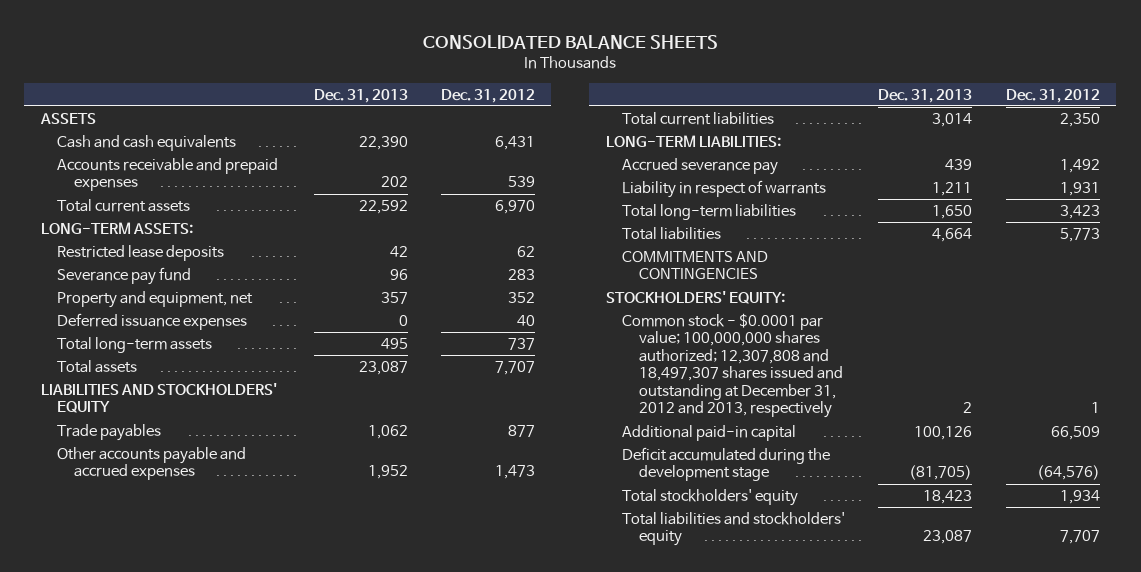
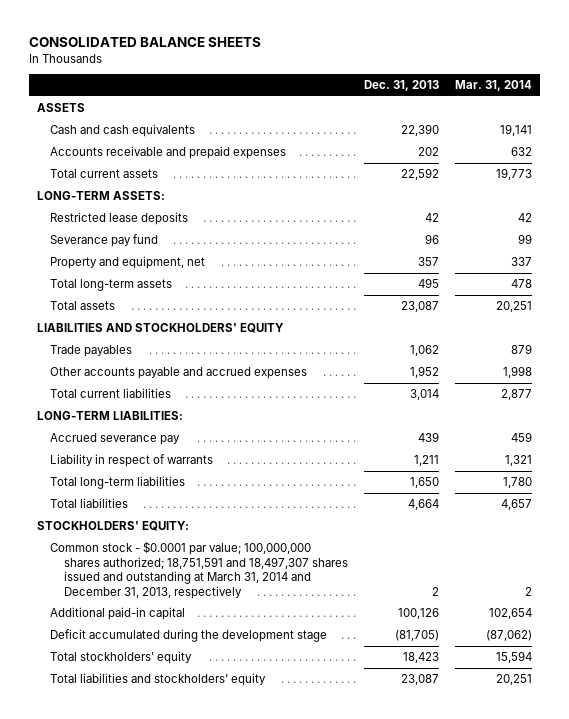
[440,88,535,103] Dec. 31, 2012 -> none
none -> [454,80,532,92] Mar. 31, 2014
[57,312,248,330] Deferred issuance expenses -> none
[622,250,769,281] COMMITMENTS AND CONTINGENCIES -> none
[622,312,843,419] Common stock - $0.0001 par value; 100,000,000 shares authorized; 12,307,808 and 18,497,307 shares issued and outstanding at December 31, 2012 and 2013, respectively -> [50,541,349,599] Common stock - $0.0001 par value; 100,000,000 shares authorized; 18,751,591 and 18,497,307 shares issued and outstanding at March 31, 2014 and December 31, 2013, respectively

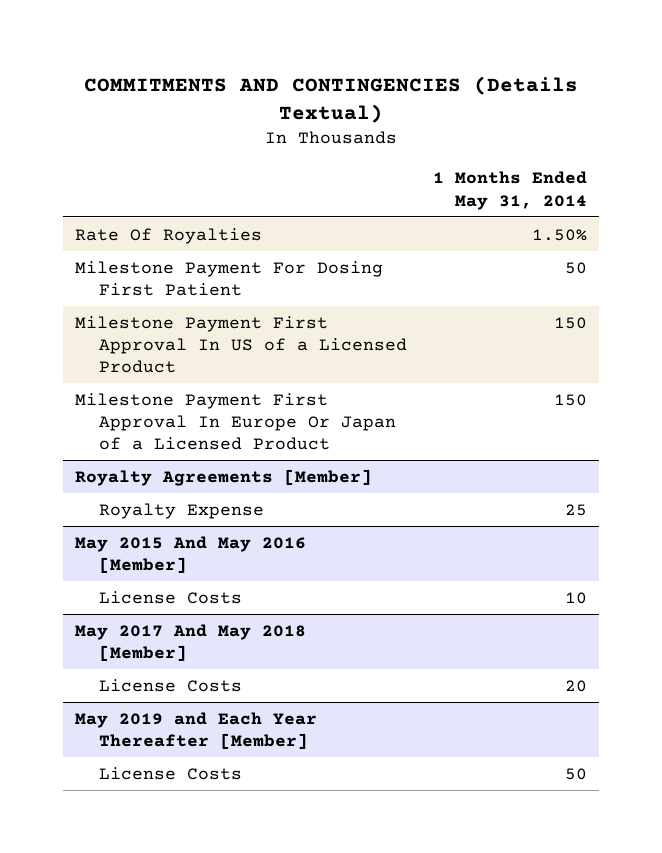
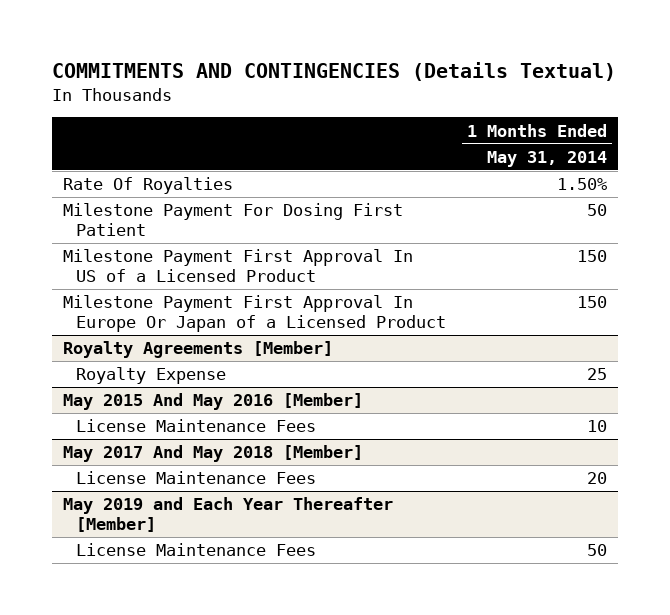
[99,590,243,604] License Costs -> none
none -> [76,419,317,433] License Maintenance Fees
[99,678,243,692] License Costs -> none
none -> [76,471,317,485] License Maintenance Fees
[99,766,243,780] License Costs -> none
none -> [76,543,317,557] License Maintenance Fees

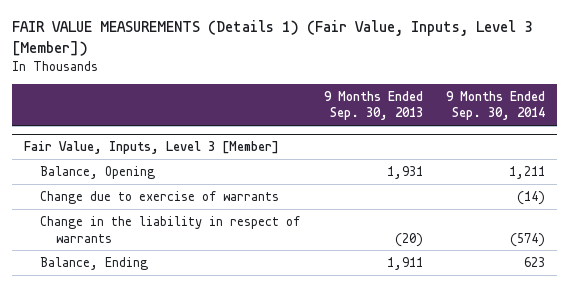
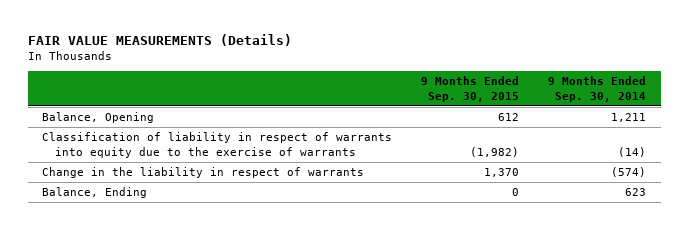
[11,20,532,56] FAIR VALUE MEASUREMENTS (Details 1) (Fair Value, Inputs, Level 3 [Member]) -> [27,33,292,46] FAIR VALUE MEASUREMENTS (Details)
[323,90,423,121] 9 Months Ended Sep. 30, 2013 -> none
none -> [421,76,520,102] 9 Months Ended Sep. 30, 2015
[23,141,279,155] Fair Value, Inputs, Level 3 [Member] -> none
[39,190,279,204] Change due to exercise of warrants -> [42,132,393,158] Classification of liability in respect of warrants into equity due to the exercise of warrants

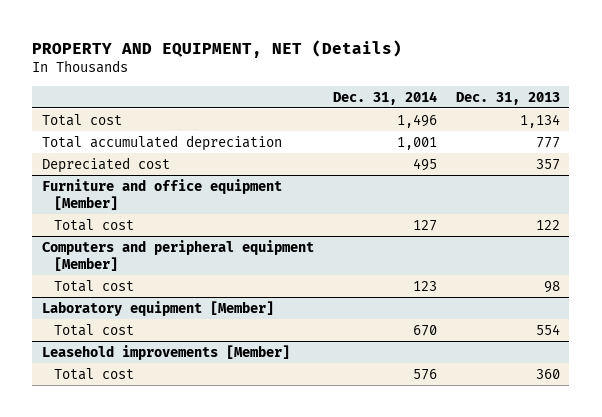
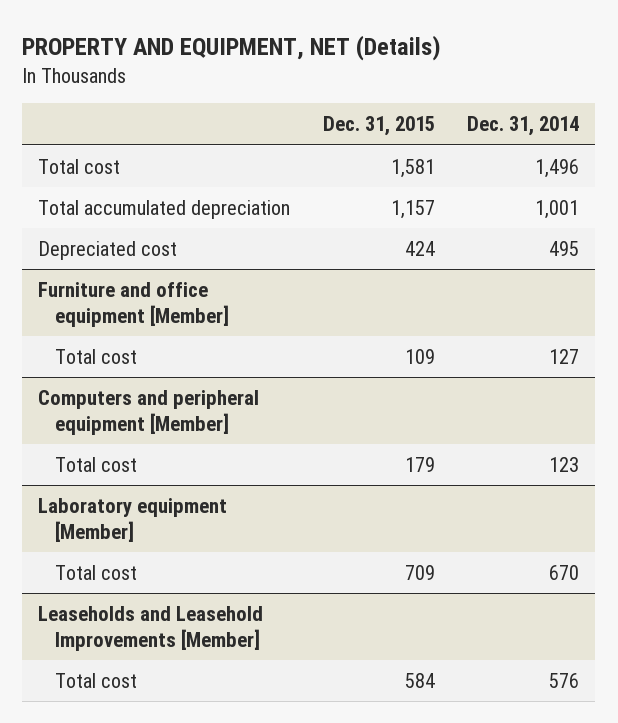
[455,91,560,105] Dec. 31, 2013 -> none
none -> [322,116,435,137] Dec. 31, 2015
[41,344,290,360] Leasehold improvements [Member] -> [38,606,264,651] Leaseholds and Leasehold Improvements [Member]

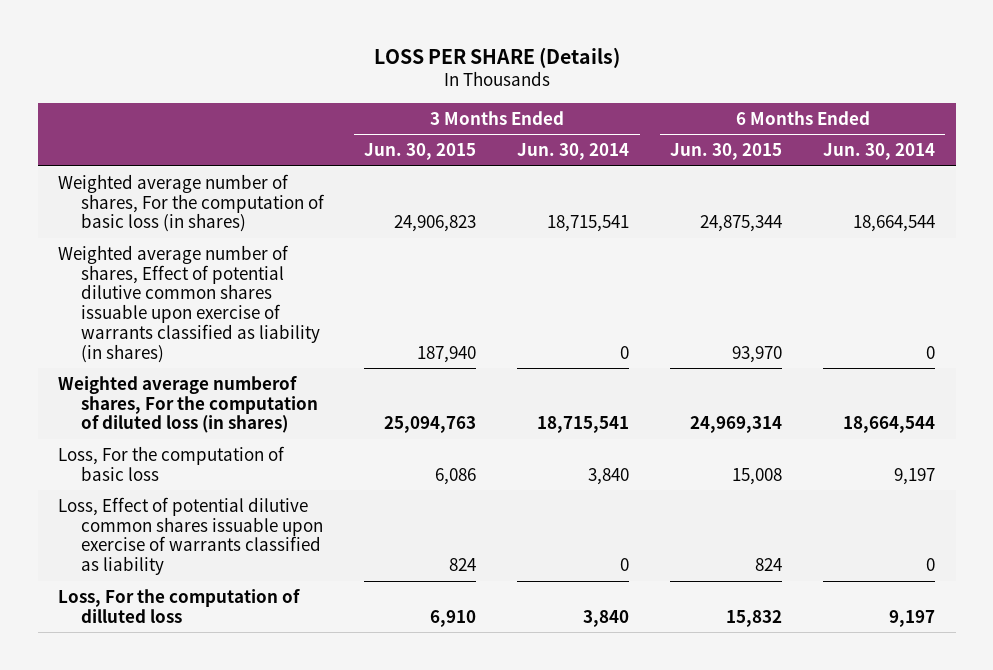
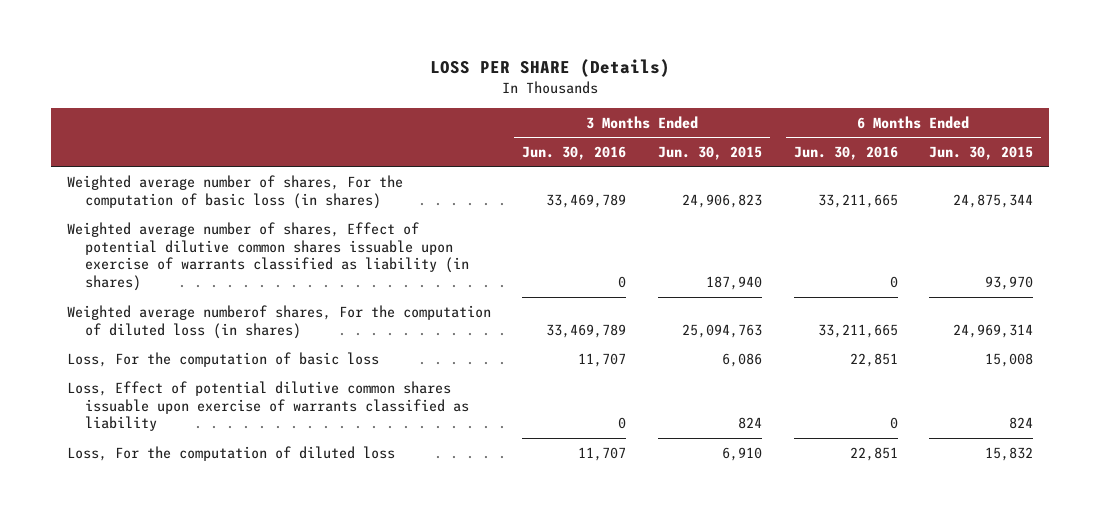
[517,143,630,161] Jun. 30, 2014 -> none
[823,143,936,161] Jun. 30, 2014 -> none
none -> [522,145,627,160] Jun. 30, 2016
none -> [793,145,898,160] Jun. 30, 2016
[58,588,301,623] Loss, For the computation of dilluted loss -> [66,445,395,461] Loss, For the computation of diluted loss

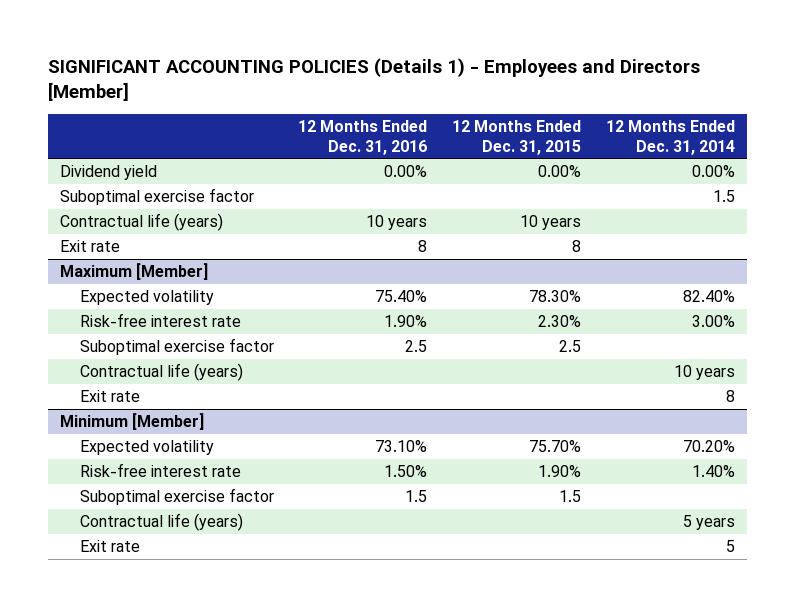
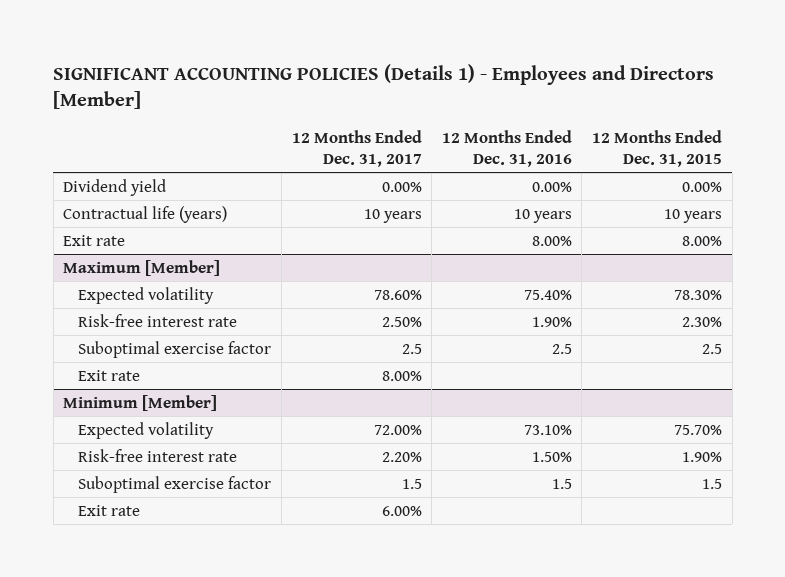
[605,120,735,155] 12 Months Ended Dec. 31, 2014 -> none
none -> [291,129,422,167] 12 Months Ended Dec. 31, 2017
[60,188,255,206] Suboptimal exercise factor -> none
[418,240,428,253] 8 -> [531,236,572,247] 8.00%
[572,240,582,253] 8 -> [682,236,723,247] 8.00%
[79,363,243,382] Contractual life (years) -> none
[79,513,243,532] Contractual life (years) -> none

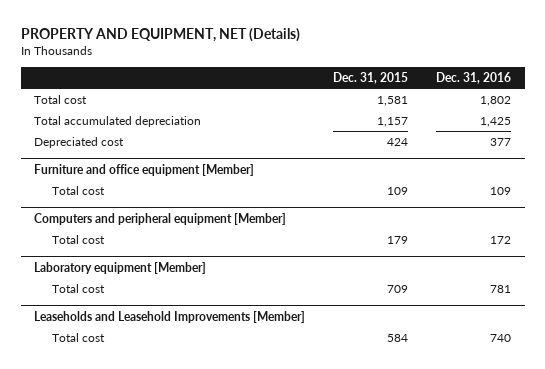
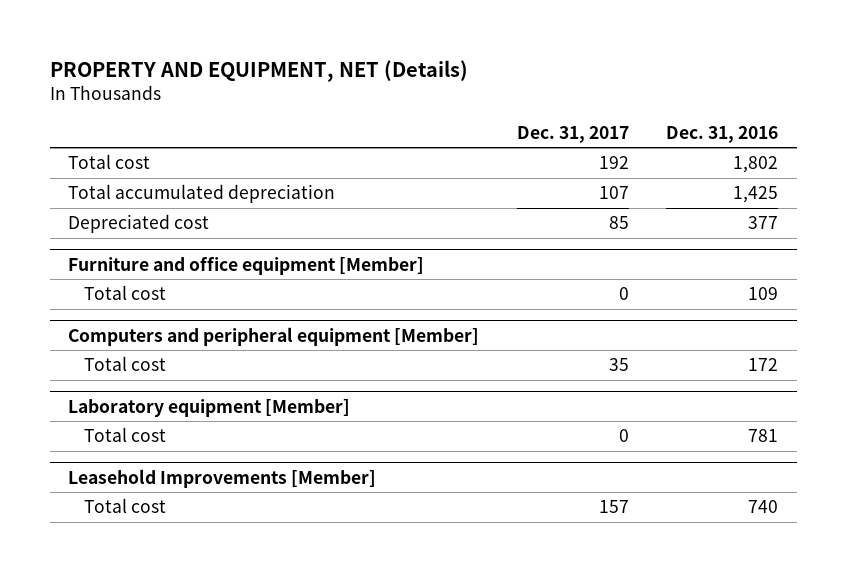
[333,71,409,84] Dec. 31, 2015 -> none
none -> [516,125,629,143] Dec. 31, 2017
[34,310,306,323] Leaseholds and Leasehold Improvements [Member] -> [68,468,377,488] Leasehold Improvements [Member]

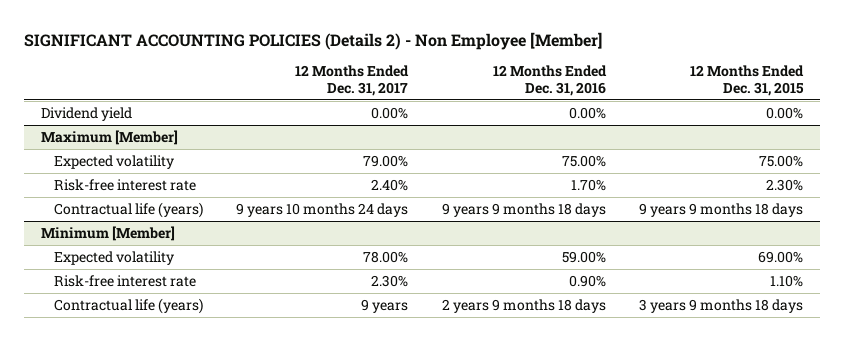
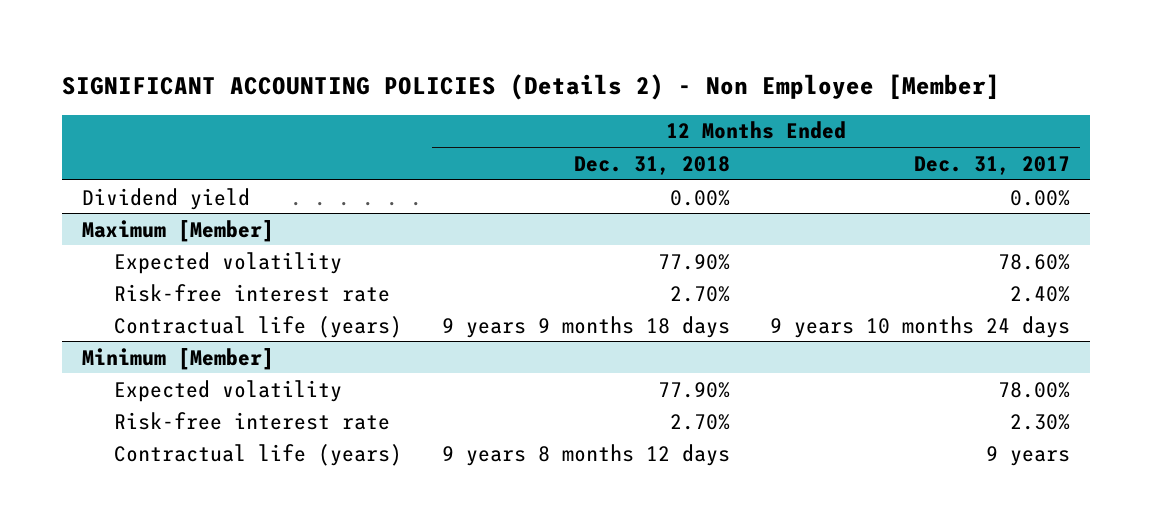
[492,65,607,96] 12 Months Ended Dec. 31, 2016 -> none
[690,65,805,96] 12 Months Ended Dec. 31, 2015 -> none
none -> [574,155,731,175] Dec. 31, 2018
[363,155,409,168] 79.00% -> [997,253,1070,270] 78.60%

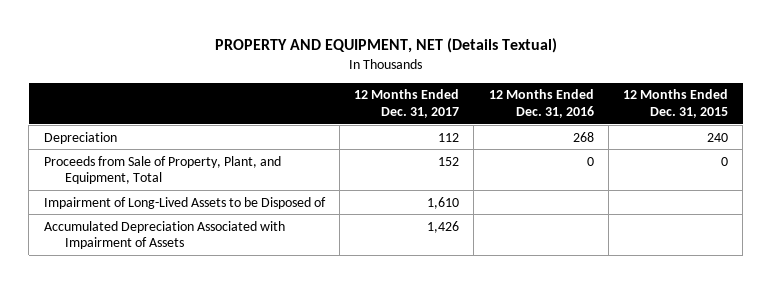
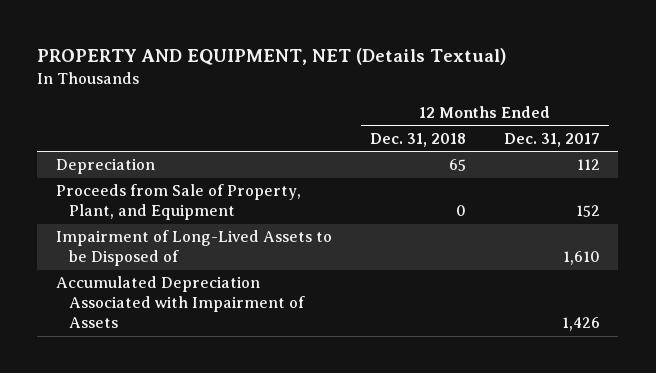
[488,89,594,118] 12 Months Ended Dec. 31, 2016 -> none
[623,89,729,118] 12 Months Ended Dec. 31, 2015 -> none
none -> [369,132,466,147] Dec. 31, 2018
[43,155,281,185] Proceeds from Sale of Property, Plant, and Equipment, Total -> [56,184,302,221] Proceeds from Sale of Property, Plant, and Equipment

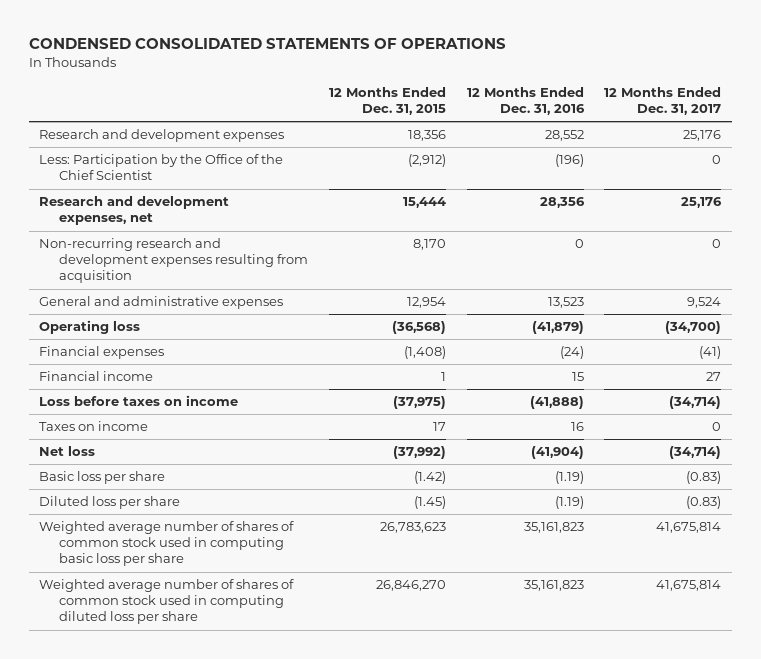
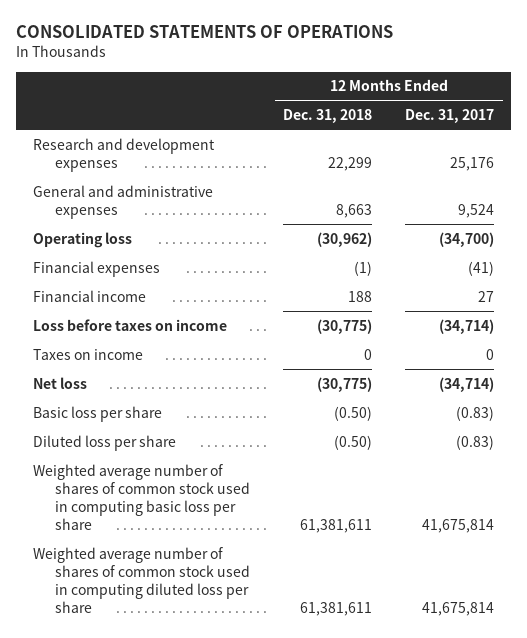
[29,38,507,50] CONDENSED CONSOLIDATED STATEMENTS OF OPERATIONS -> [16,25,394,39] CONSOLIDATED STATEMENTS OF OPERATIONS
[328,86,446,115] 12 Months Ended Dec. 31, 2015 -> none
[466,86,585,115] 12 Months Ended Dec. 31, 2016 -> none
none -> [283,109,373,124] Dec. 31, 2018
[39,154,284,181] Less: Participation by the Office of the Chief Scientist -> none
[39,196,230,226] Research and development expenses, net -> none
[39,238,309,284] Non-recurring research and development expenses resulting from acquisition -> none

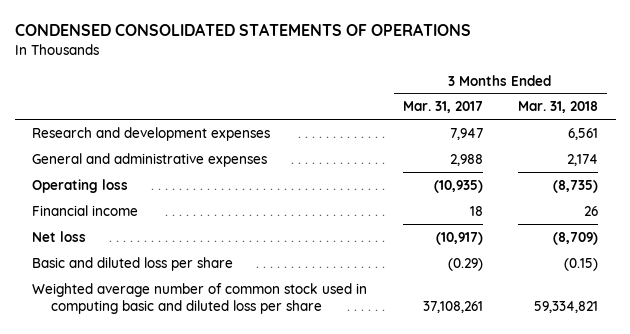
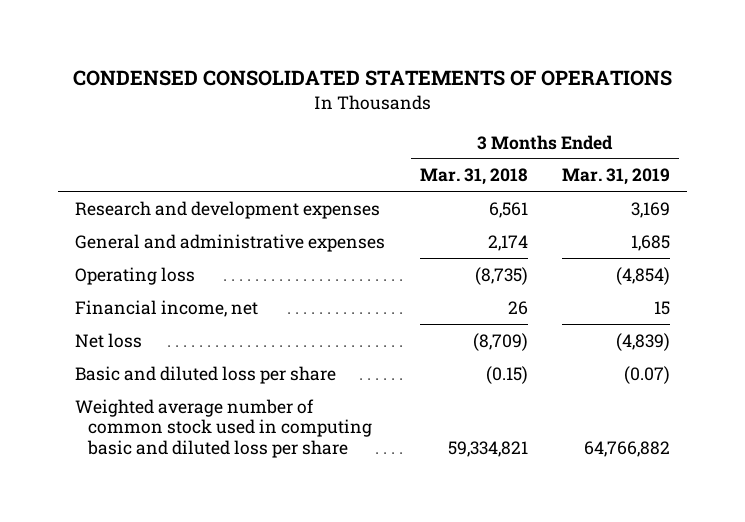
[402,101,483,114] Mar. 31, 2017 -> none
none -> [561,168,670,186] Mar. 31, 2019
[32,204,139,216] Financial income -> [75,299,259,317] Financial income, net

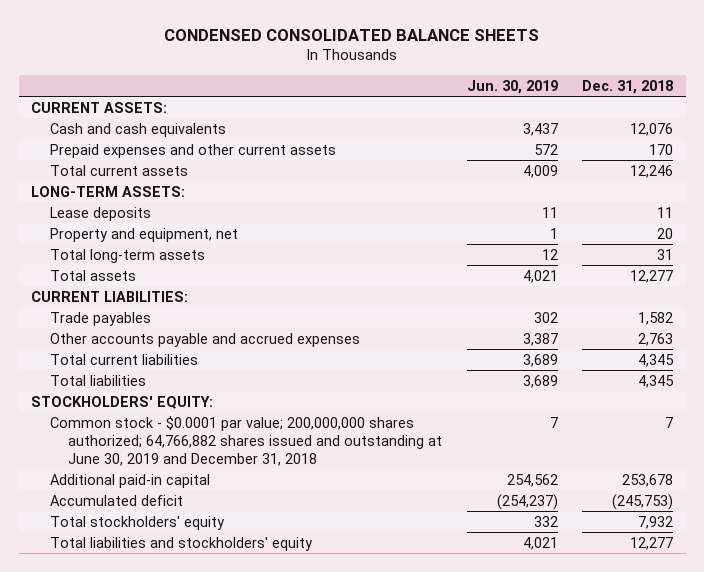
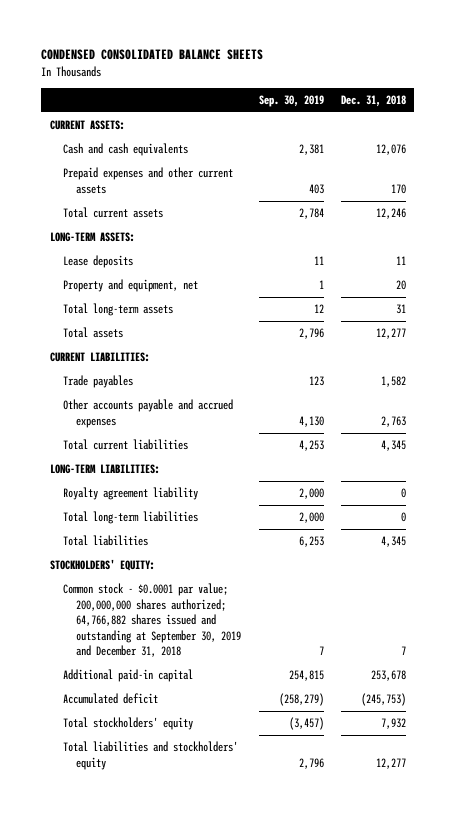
[466,79,558,94] Jun. 30, 2019 -> none
none -> [258,94,324,107] Sep. 30, 2019
none -> [49,464,160,475] LONG-TERM LIABILITIES:
none -> [62,487,198,501] Royalty agreement liability
none -> [62,511,198,525] Total long-term liabilities
[49,415,443,466] Common stock - $0.0001 par value; 200,000,000 shares authorized; 64,766,882 shares issued and outstanding at June 30, 2019 and December 31, 2018 -> [62,583,242,658] Common stock - $0.0001 par value; 200,000,000 shares authorized; 64,766,882 shares issued and outstanding at September 30, 2019 and December 31, 2018

